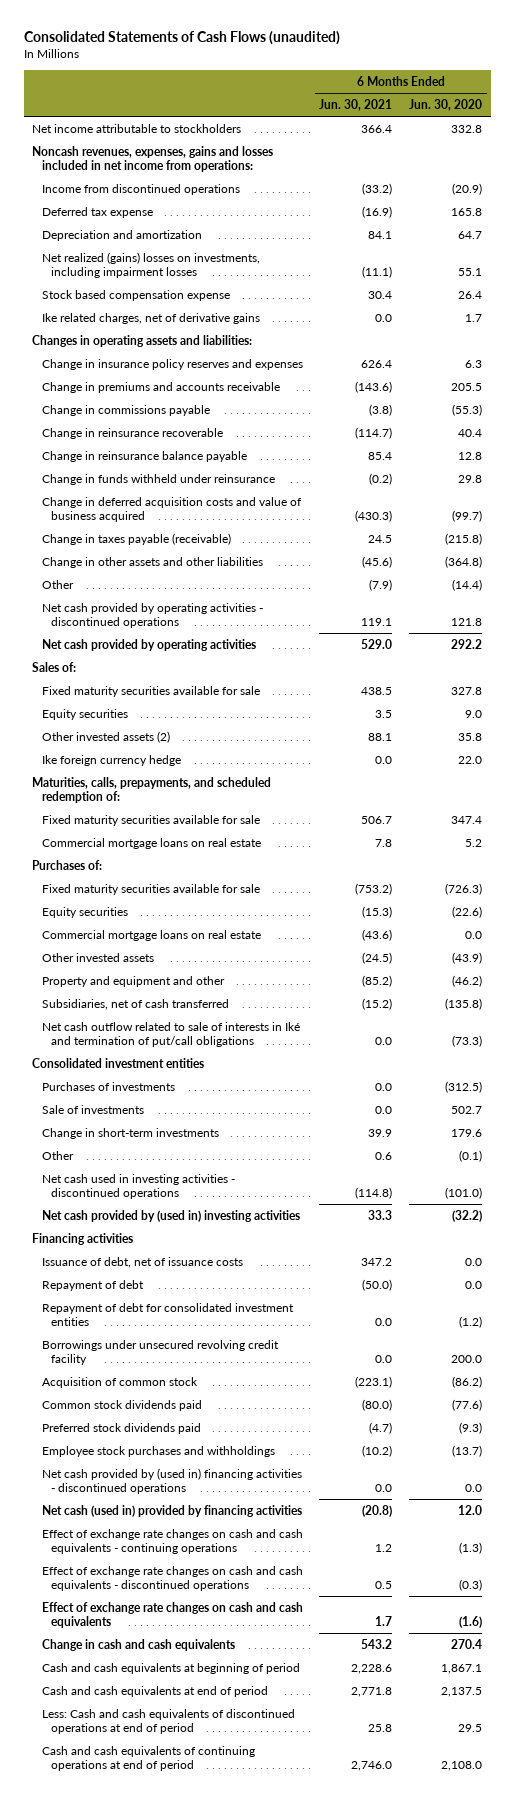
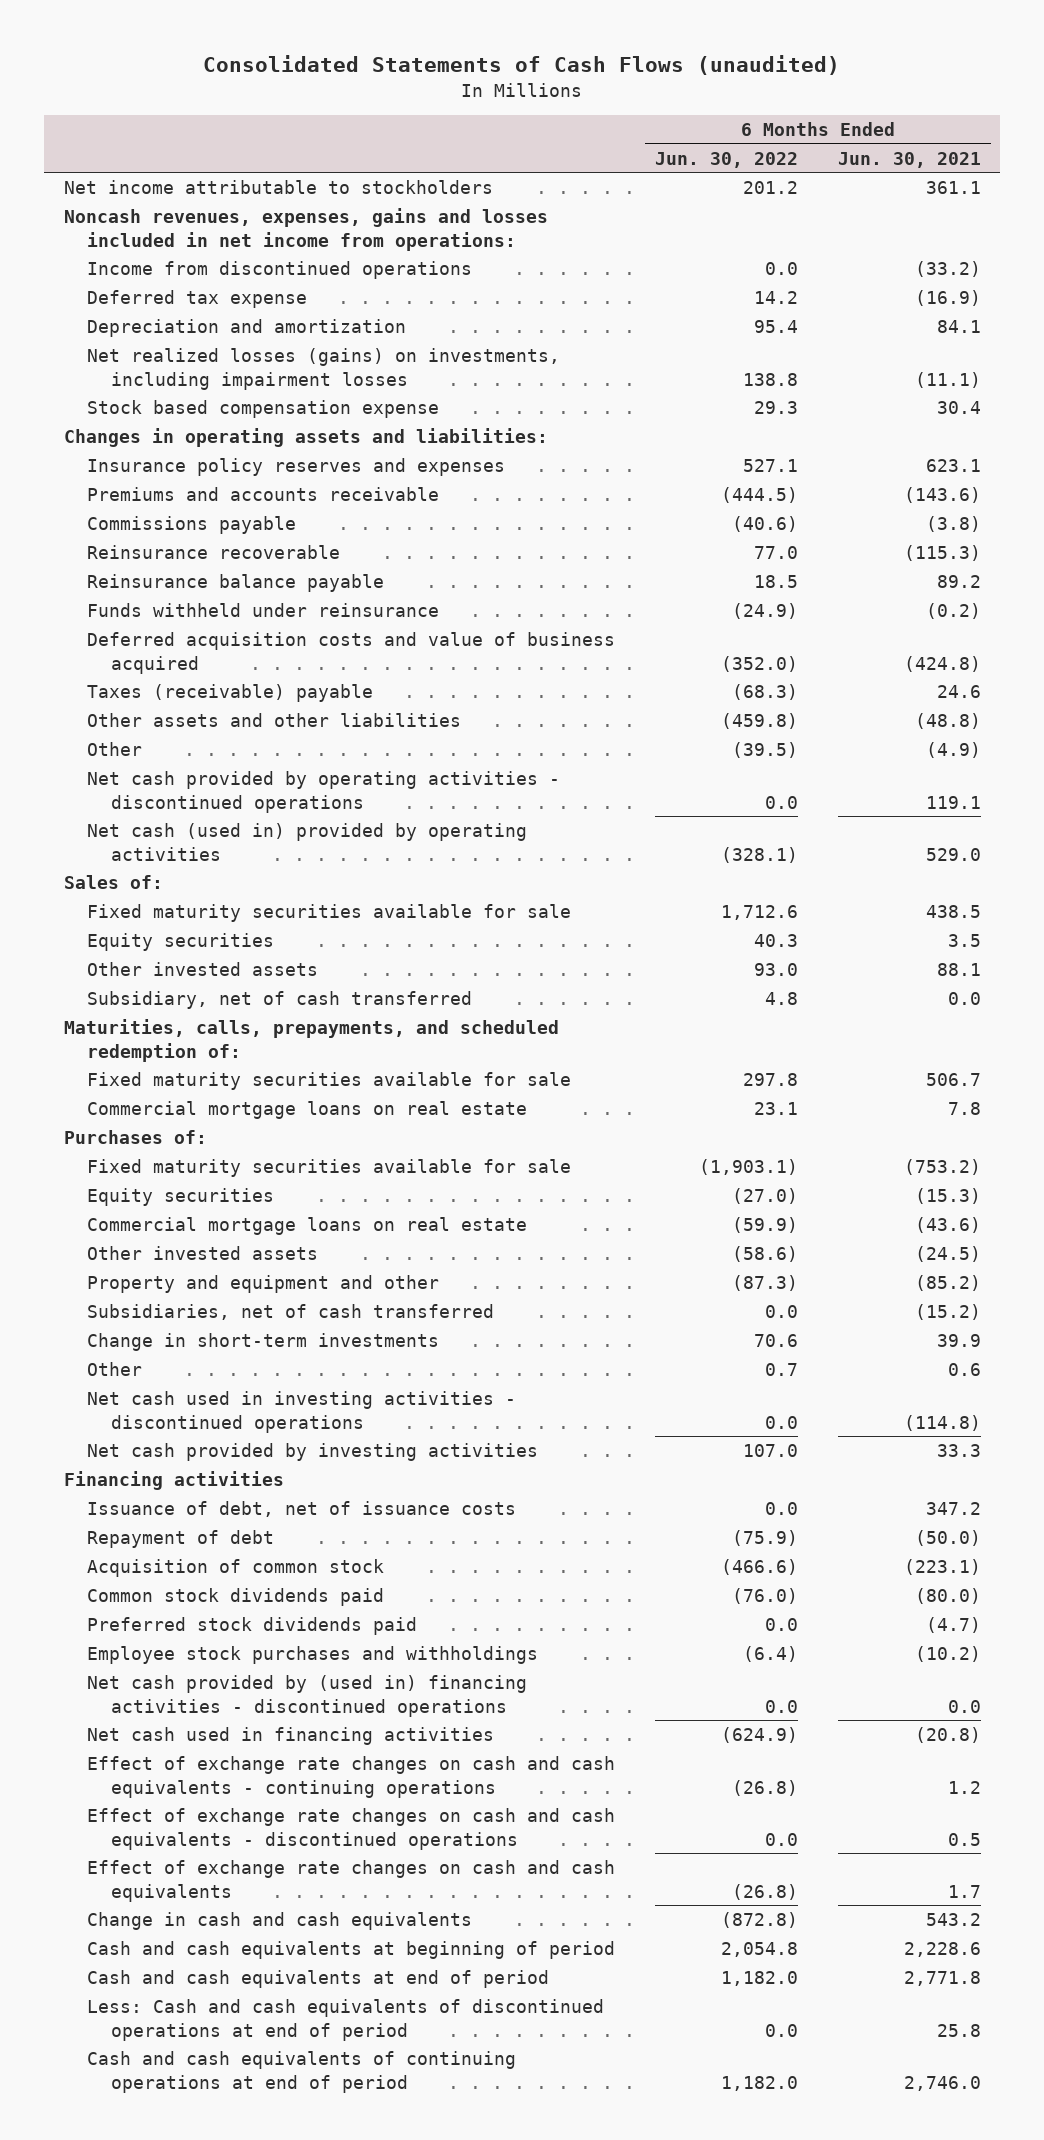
[409,99,483,112] Jun. 30, 2020 -> none
none -> [655,151,799,168] Jun. 30, 2022
[361,124,393,133] 366.4 -> [925,181,981,195] 361.1
[41,251,260,278] Net realized (gains) losses on investments, including impairment losses -> [87,348,561,390] Net realized losses (gains) on investments, including impairment losses
[41,312,260,324] Ike related charges, net of derivative gains -> none
[41,358,303,370] Change in insurance policy reserves and expenses -> [87,458,506,477] Insurance policy reserves and expenses
[361,359,393,368] 626.4 -> [925,459,981,473] 623.1
[41,381,280,393] Change in premiums and accounts receivable -> [87,487,440,502] Premiums and accounts receivable
[41,404,210,416] Change in commissions payable -> [87,516,297,535] Commissions payable
[41,427,223,439] Change in reinsurance recoverable -> [87,545,341,560] Reinsurance recoverable
[355,426,393,439] (114.7) -> [903,545,981,562] (115.3)
[41,450,247,462] Change in reinsurance balance payable -> [87,574,385,593] Reinsurance balance payable
[368,451,393,460] 85.4 -> [936,575,981,589] 89.2
[41,473,275,485] Change in funds withheld under reinsurance -> [87,603,440,618] Funds withheld under reinsurance
[41,496,302,522] Change in deferred acquisition costs and value of business acquired -> [87,632,616,674] Deferred acquisition costs and value of business acquired
[355,509,393,522] (430.3) -> [903,655,981,672] (424.8)
[41,532,231,545] Change in taxes payable (receivable) -> [87,684,374,703] Taxes (receivable) payable
[368,534,393,543] 24.5 -> [936,685,981,699] 24.6
[41,556,263,568] Change in other assets and other liabilities -> [87,713,462,728] Other assets and other liabilities
[362,555,393,568] (45.6) -> [914,713,981,730] (48.8)
[369,578,393,591] (7.9) -> [925,742,981,759] (4.9)
[41,638,256,651] Net cash provided by operating activities -> [87,823,528,861] Net cash (used in) provided by operating activities
[41,754,181,766] Ike foreign currency hedge -> none
[41,730,170,743] Other invested assets (2) -> [87,962,319,977] Other invested assets
none -> [87,991,473,1010] Subsidiary, net of cash transferred
[41,1021,300,1047] Net cash outflow related to sale of interests in Iké and termination of put/call obligations -> none
[32,1057,205,1068] Consolidated investment entities -> none
[41,1081,175,1091] Purchases of investments -> none
[41,1104,144,1114] Sale of investments -> none
[41,1209,300,1222] Net cash provided by (used in) investing activities -> [87,1443,539,1462] Net cash provided by investing activities
[41,1302,294,1326] Repayment of debt for consolidated investment entities -> none
[41,1339,279,1365] Borrowings under unsecured revolving credit facility -> none
[41,1504,302,1517] Net cash (used in) provided by financing activities -> [87,1727,495,1746] Net cash used in financing activities

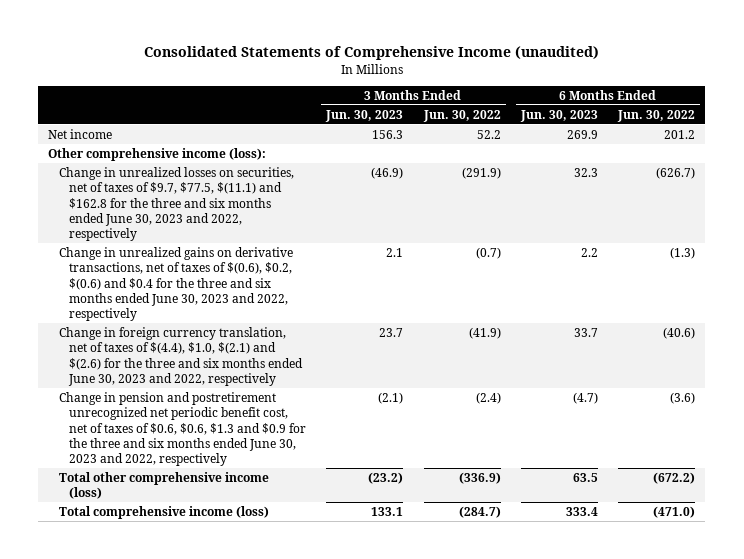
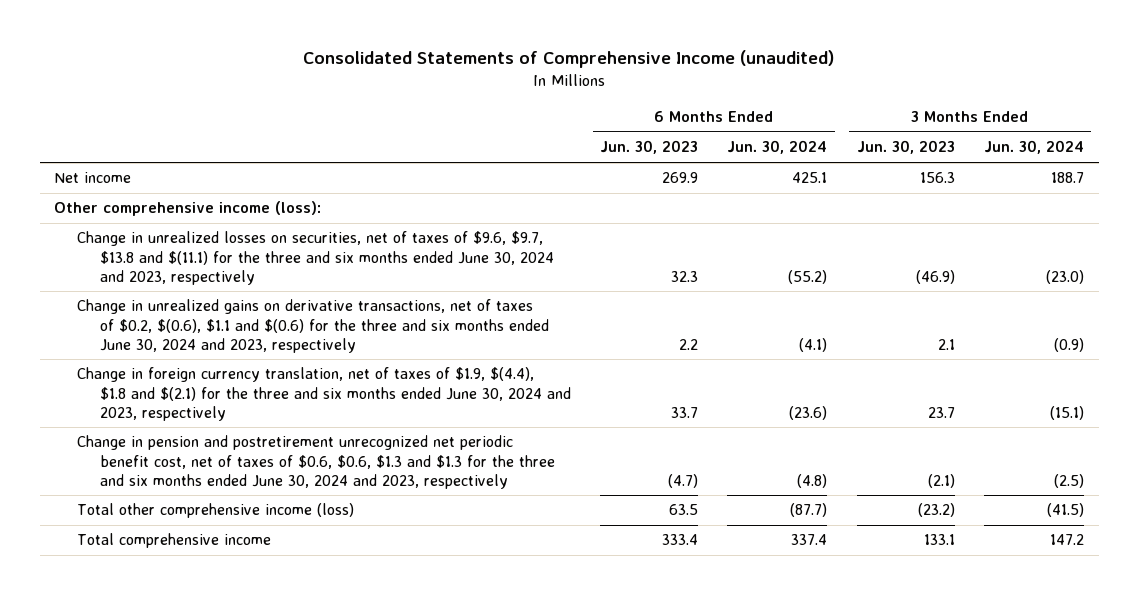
[422,109,501,122] Jun. 30, 2022 -> none
[617,109,696,122] Jun. 30, 2022 -> none
none -> [727,140,828,155] Jun. 30, 2024
none -> [983,140,1084,155] Jun. 30, 2024
[58,166,294,242] Change in unrealized losses on securities, net of taxes of $9.7, $77.5, $(11.1) and $162.8 for the three and six months ended June 30, 2023 and 2022, respectively -> [76,231,554,285] Change in unrealized losses on securities, net of taxes of $9.6, $9.7, $13.8 and $(11.1) for the three and six months ended June 30, 2024 and 2023, respectively
[58,246,293,322] Change in unrealized gains on derivative transactions, net of taxes of $(0.6), $0.2, $(0.6) and $0.4 for the three and six months ended June 30, 2023 and 2022, respectively -> [76,299,549,353] Change in unrealized gains on derivative transactions, net of taxes of $0.2, $(0.6), $1.1 and $(0.6) for the three and six months ended June 30, 2024 and 2023, respectively
[58,326,303,386] Change in foreign currency translation, net of taxes of $(4.4), $1.0, $(2.1) and $(2.6) for the three and six months ended June 30, 2023 and 2022, respectively -> [76,367,571,421] Change in foreign currency translation, net of taxes of $1.9, $(4.4), $1.8 and $(2.1) for the three and six months ended June 30, 2024 and 2023, respectively
[58,391,306,467] Change in pension and postretirement unrecognized net periodic benefit cost, net of taxes of $0.6, $0.6, $1.3 and $0.9 for the three and six months ended June 30, 2023 and 2022, respectively -> [76,435,555,489] Change in pension and postretirement unrecognized net periodic benefit cost, net of taxes of $0.6, $0.6, $1.3 and $1.3 for the three and six months ended June 30, 2024 and 2023, respectively
[58,505,269,519] Total comprehensive income (loss) -> [76,533,271,549] Total comprehensive income

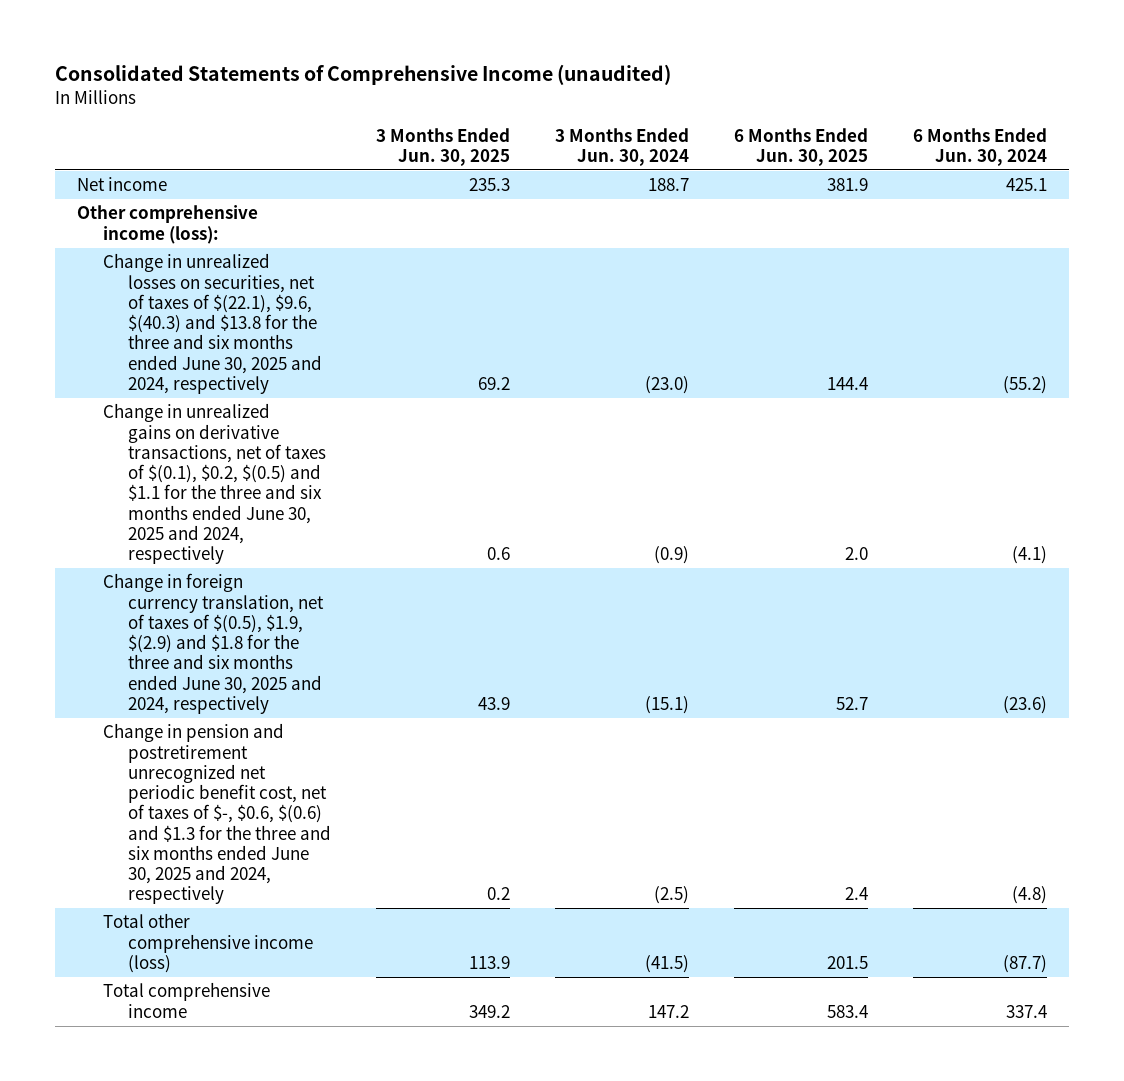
[599,140,698,155] Jun. 30, 2023 -> none
[856,140,955,155] Jun. 30, 2023 -> none
none -> [375,127,510,166] 3 Months Ended Jun. 30, 2025
none -> [733,127,868,166] 6 Months Ended Jun. 30, 2025
[76,231,554,285] Change in unrealized losses on securities, net of taxes of $9.6, $9.7, $13.8 and $(11.1) for the three and six months ended June 30, 2024 and 2023, respectively -> [102,253,323,394] Change in unrealized losses on securities, net of taxes of $(22.1), $9.6, $(40.3) and $13.8 for the three and six months ended June 30, 2025 and 2024, respectively
[76,299,549,353] Change in unrealized gains on derivative transactions, net of taxes of $0.2, $(0.6), $1.1 and $(0.6) for the three and six months ended June 30, 2024 and 2023, respectively -> [102,403,327,565] Change in unrealized gains on derivative transactions, net of taxes of $(0.1), $0.2, $(0.5) and $1.1 for the three and six months ended June 30, 2025 and 2024, respectively
[76,367,571,421] Change in foreign currency translation, net of taxes of $1.9, $(4.4), $1.8 and $(2.1) for the three and six months ended June 30, 2024 and 2023, respectively -> [102,573,325,714] Change in foreign currency translation, net of taxes of $(0.5), $1.9, $(2.9) and $1.8 for the three and six months ended June 30, 2025 and 2024, respectively
[76,435,555,489] Change in pension and postretirement unrecognized net periodic benefit cost, net of taxes of $0.6, $0.6, $1.3 and $1.3 for the three and six months ended June 30, 2024 and 2023, respectively -> [102,723,332,905] Change in pension and postretirement unrecognized net periodic benefit cost, net of taxes of $-, $0.6, $(0.6) and $1.3 for the three and six months ended June 30, 2025 and 2024, respectively

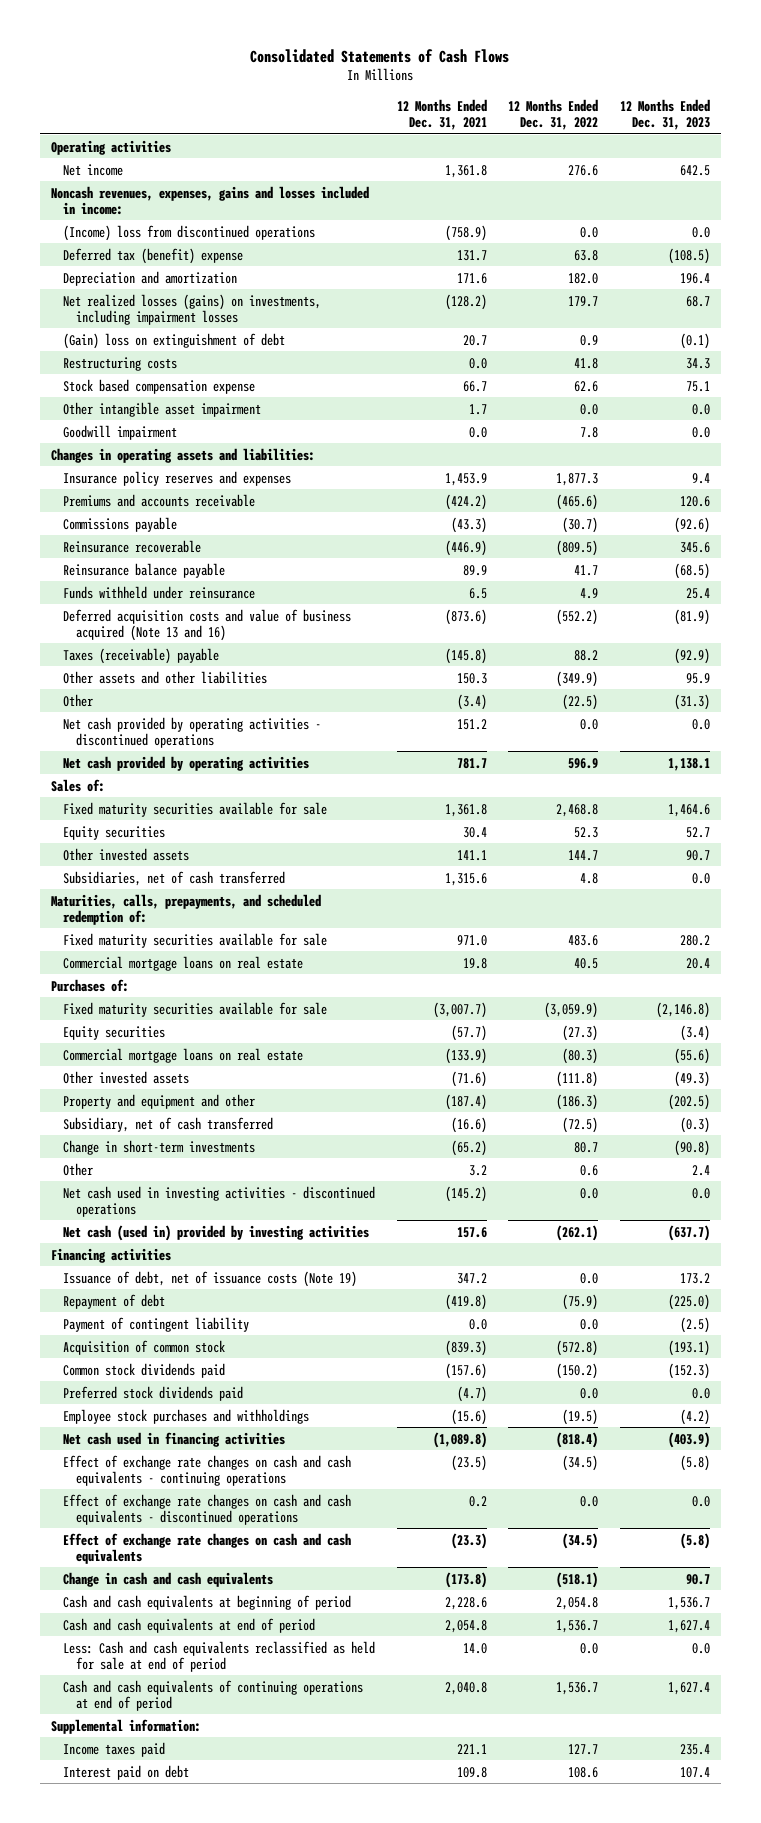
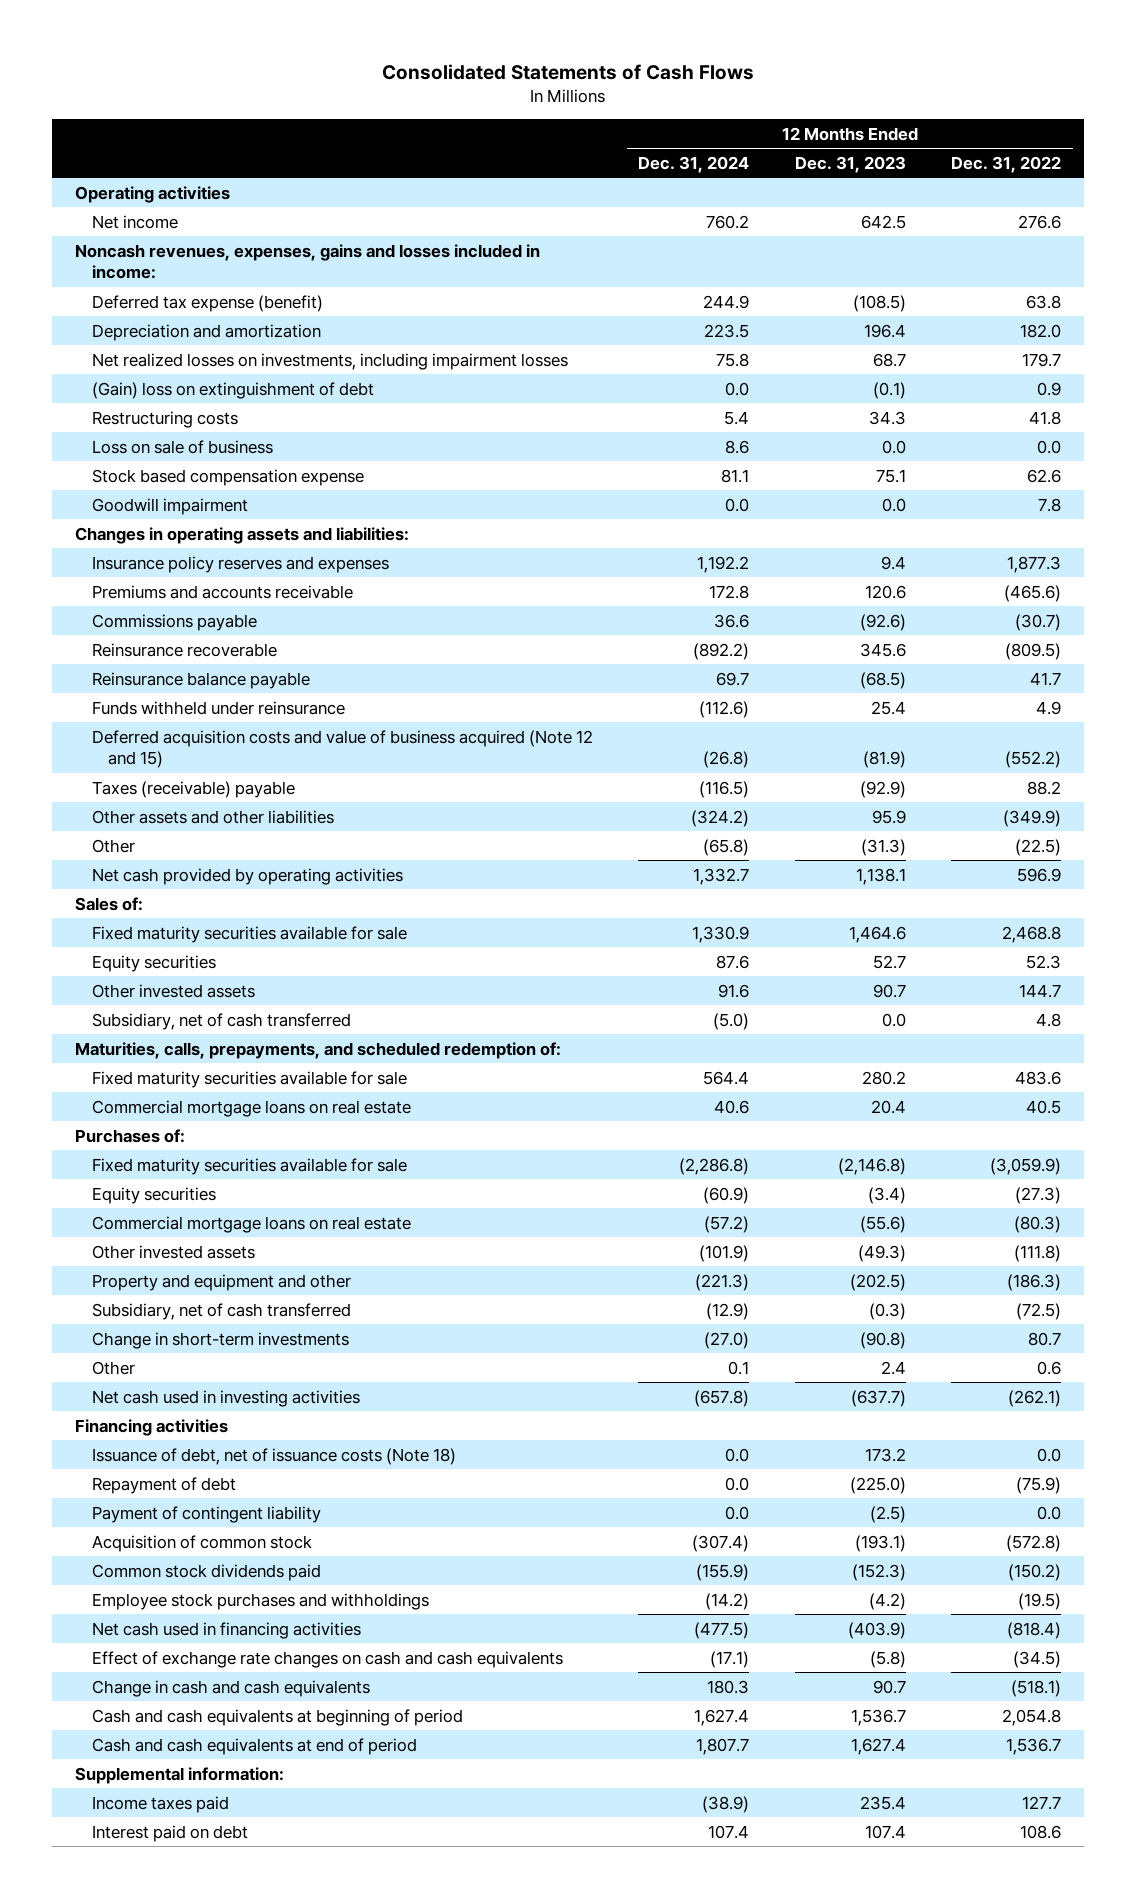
[396,98,487,130] 12 Months Ended Dec. 31, 2021 -> none
none -> [638,155,750,173] Dec. 31, 2024
[63,224,316,241] (Income) loss from discontinued operations -> none
[63,247,244,264] Deferred tax (benefit) expense -> [91,294,323,312] Deferred tax expense (benefit)
[63,293,322,325] Net realized losses (gains) on investments, including impairment losses -> [91,352,568,370] Net realized losses on investments, including impairment losses
none -> [91,439,273,454] Loss on sale of business
[63,401,262,417] Other intangible asset impairment -> none
[63,608,352,641] Deferred acquisition costs and value of business acquired (Note 13 and 16) -> [91,729,593,769] Deferred acquisition costs and value of business acquired (Note 12 and 15)
[63,716,322,748] Net cash provided by operating activities - discontinued operations -> none
[63,870,286,886] Subsidiaries, net of cash transferred -> [91,1012,351,1030] Subsidiary, net of cash transferred
[63,1185,376,1217] Net cash used in investing activities - discontinued operations -> none
[63,1224,370,1241] Net cash (used in) provided by investing activities -> [91,1389,360,1407] Net cash used in investing activities
[63,1270,358,1287] Issuance of debt, net of issuance costs (Note 19) -> [91,1447,456,1465] Issuance of debt, net of issuance costs (Note 18)
[63,1385,244,1401] Preferred stock dividends paid -> none
[63,1454,352,1486] Effect of exchange rate changes on cash and cash equivalents - continuing operations -> none
[63,1493,352,1525] Effect of exchange rate changes on cash and cash equivalents - discontinued operations -> none
[63,1640,376,1672] Less: Cash and cash equivalents reclassified as held for sale at end of period -> none
[63,1679,364,1711] Cash and cash equivalents of continuing operations at end of period -> none

